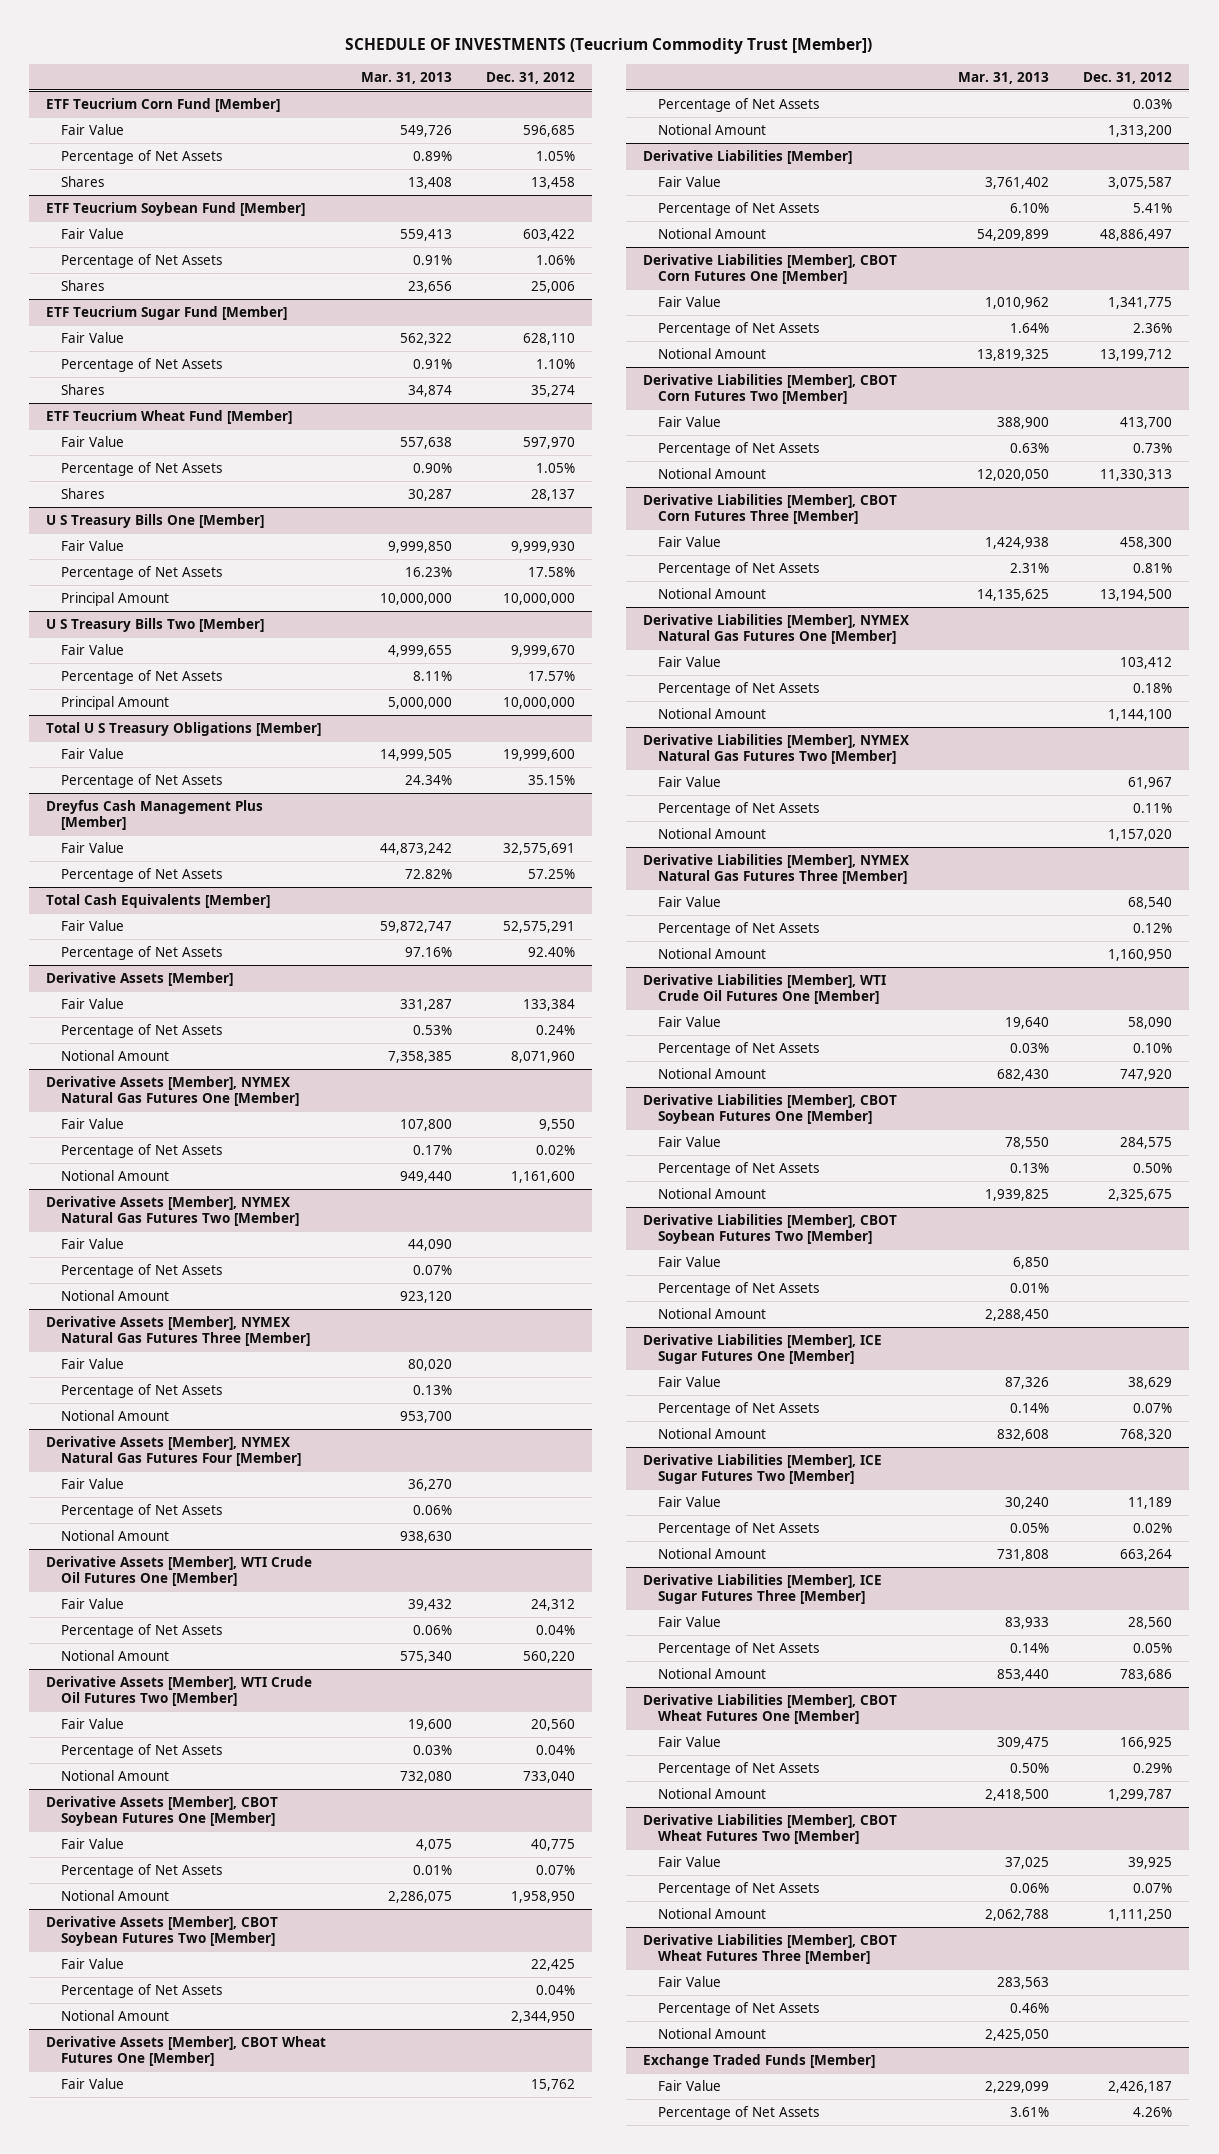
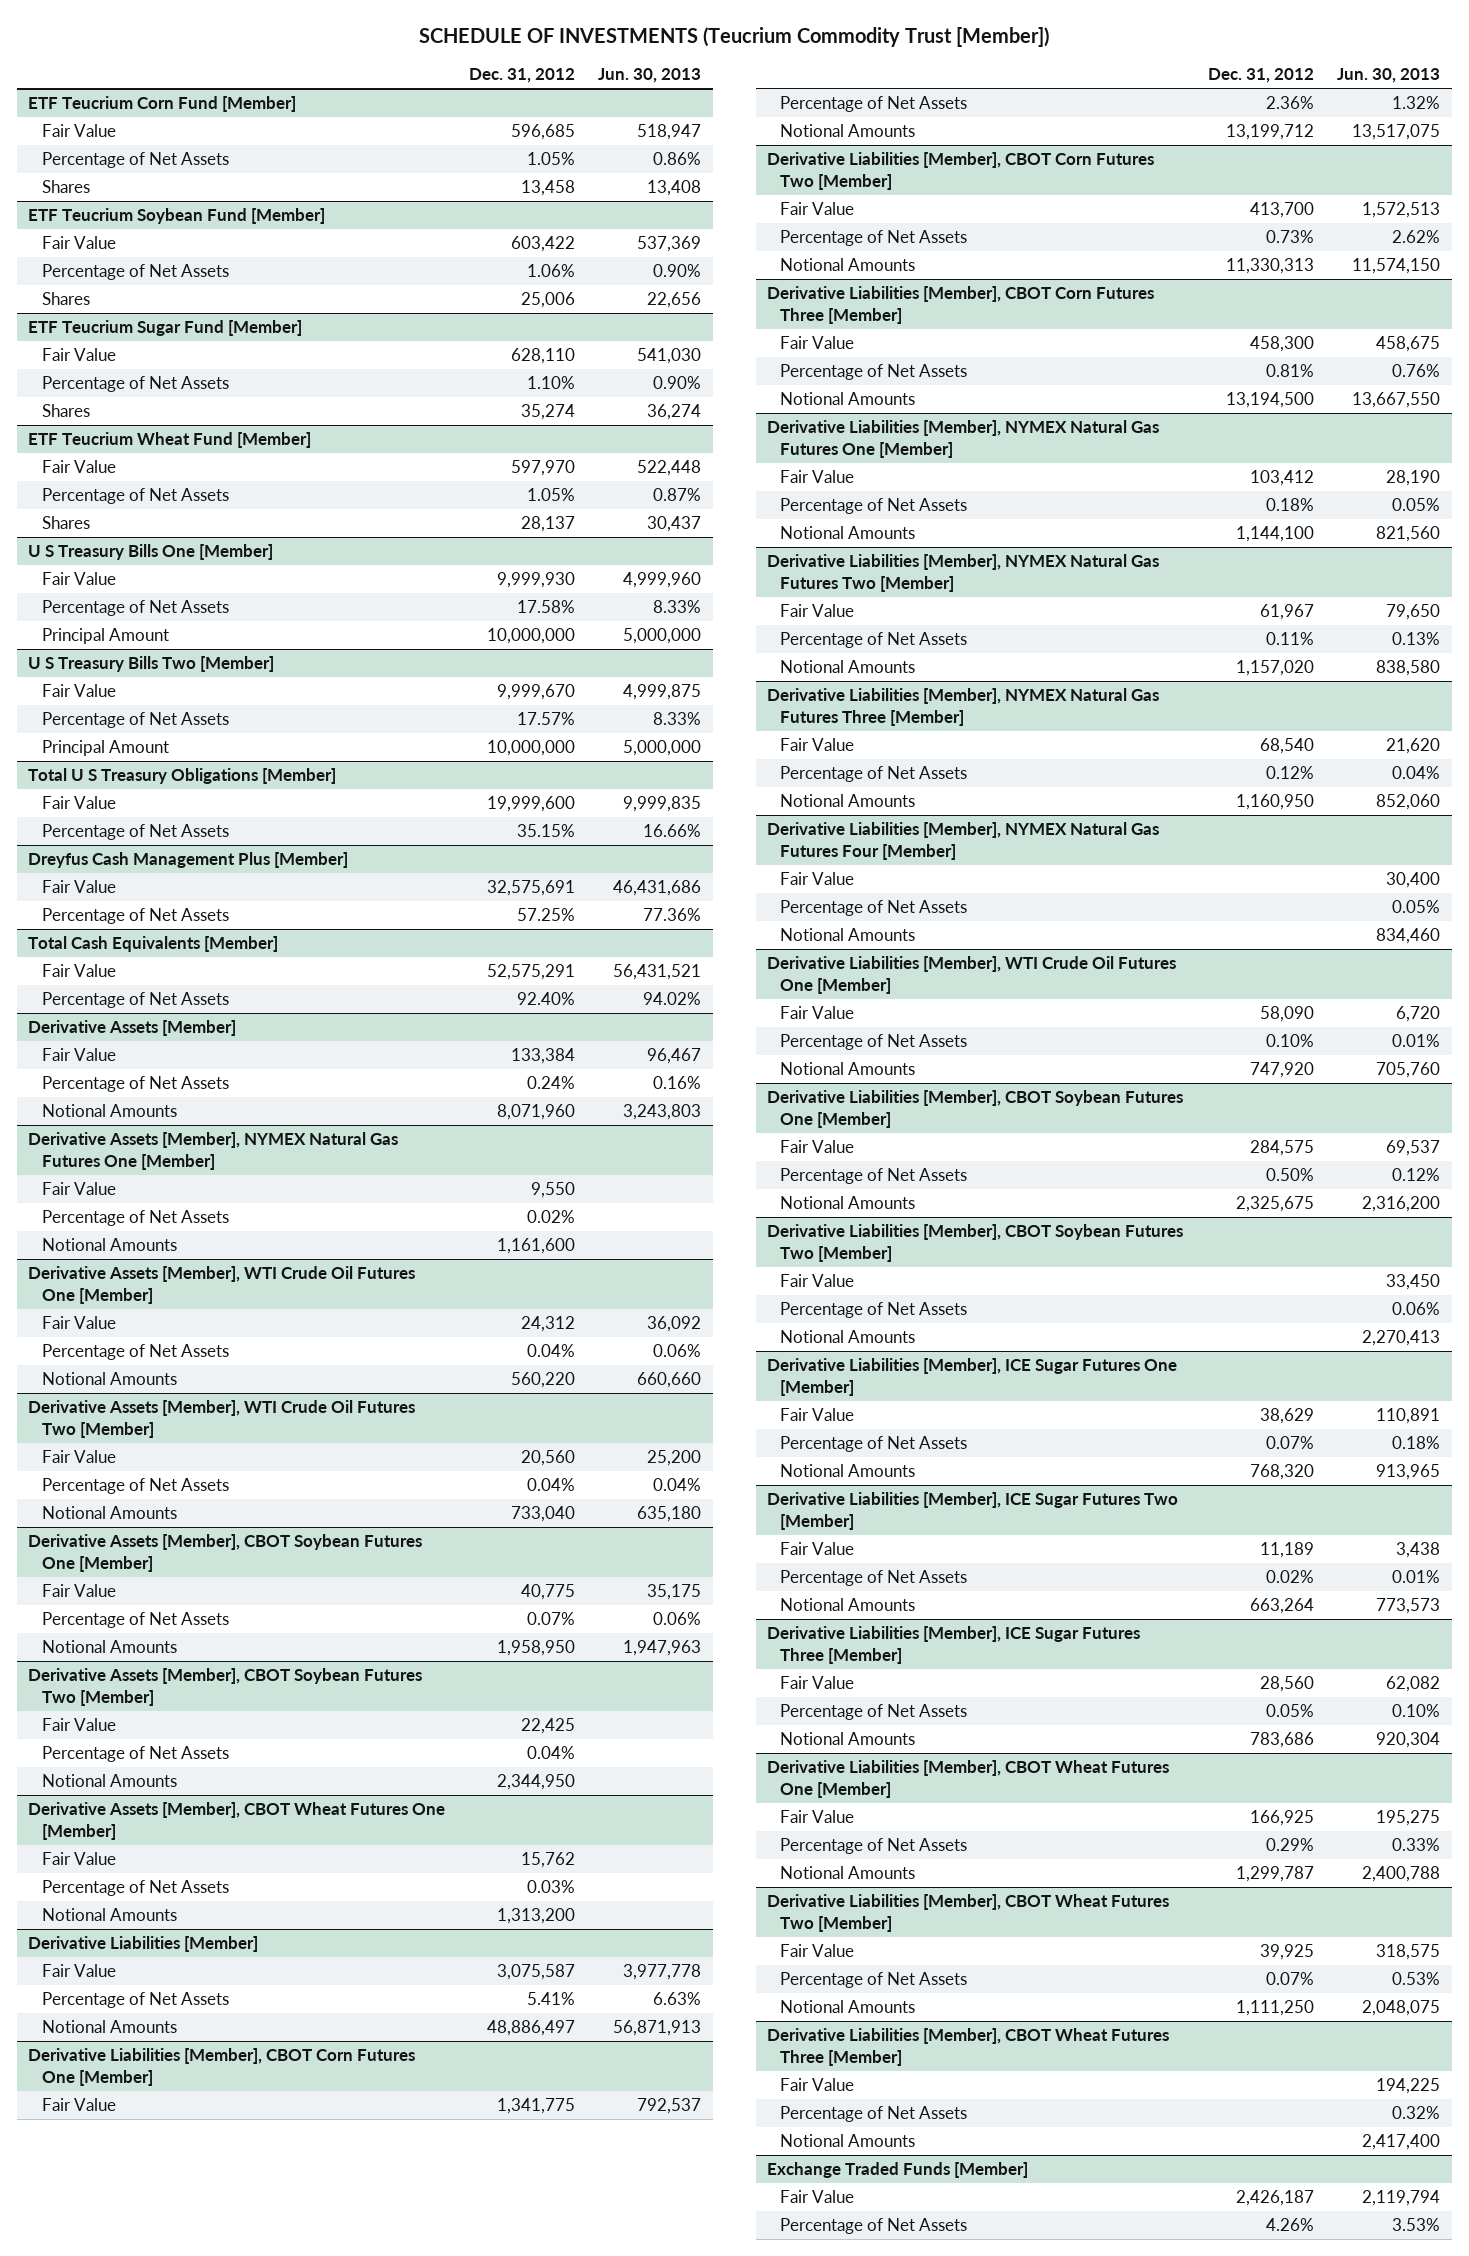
[360,71,452,84] Mar. 31, 2013 -> none
none -> [598,68,702,84] Jun. 30, 2013
[60,1049,169,1061] Notional Amount -> [41,1104,177,1118] Notional Amounts
[46,1195,299,1226] Derivative Assets [Member], NYMEX Natural Gas Futures Two [Member] -> none
[60,1237,124,1249] Fair Value -> none
[60,1263,222,1278] Percentage of Net Assets -> none
[60,1289,169,1301] Notional Amount -> none
[46,1315,310,1346] Derivative Assets [Member], NYMEX Natural Gas Futures Three [Member] -> none
[60,1357,124,1369] Fair Value -> none
[60,1383,222,1398] Percentage of Net Assets -> none
[60,1409,169,1421] Notional Amount -> none
[46,1435,301,1466] Derivative Assets [Member], NYMEX Natural Gas Futures Four [Member] -> none
[60,1477,124,1489] Fair Value -> none
[60,1503,222,1518] Percentage of Net Assets -> none
[60,1529,169,1541] Notional Amount -> none
[60,1169,169,1181] Notional Amount -> [41,1238,177,1252] Notional Amounts
[60,1649,169,1661] Notional Amount -> [41,1372,177,1386] Notional Amounts
[60,1769,169,1781] Notional Amount -> [41,1506,177,1520] Notional Amounts
[60,1889,169,1901] Notional Amount -> [41,1640,177,1654] Notional Amounts
[60,2009,169,2021] Notional Amount -> [41,1774,177,1788] Notional Amounts
[657,123,766,135] Notional Amount -> [41,1908,177,1922] Notional Amounts
[657,227,766,239] Notional Amount -> [41,2020,177,2034] Notional Amounts
[657,347,766,359] Notional Amount -> [780,124,916,138] Notional Amounts
[657,467,766,479] Notional Amount -> [780,258,916,272] Notional Amounts
[657,587,766,599] Notional Amount -> [780,392,916,406] Notional Amounts
[657,707,766,719] Notional Amount -> [780,526,916,540] Notional Amounts
[657,827,766,839] Notional Amount -> [780,660,916,674] Notional Amounts
[657,947,766,959] Notional Amount -> [780,794,916,808] Notional Amounts
none -> [767,822,1160,861] Derivative Liabilities [Member], NYMEX Natural Gas Futures Four [Member]
none -> [780,872,855,886] Fair Value
none -> [780,900,968,917] Percentage of Net Assets
none -> [780,928,916,942] Notional Amounts
[657,1067,766,1079] Notional Amount -> [780,1062,916,1076] Notional Amounts
[657,1187,766,1199] Notional Amount -> [780,1196,916,1210] Notional Amounts
[657,1307,766,1319] Notional Amount -> [780,1330,916,1344] Notional Amounts
[657,1427,766,1439] Notional Amount -> [780,1464,916,1478] Notional Amounts
[657,1547,766,1559] Notional Amount -> [780,1598,916,1612] Notional Amounts
[657,1667,766,1679] Notional Amount -> [780,1732,916,1746] Notional Amounts
[657,1787,766,1799] Notional Amount -> [780,1866,916,1880] Notional Amounts
[657,1907,766,1919] Notional Amount -> [780,2000,916,2014] Notional Amounts
[657,2027,766,2039] Notional Amount -> [780,2134,916,2148] Notional Amounts

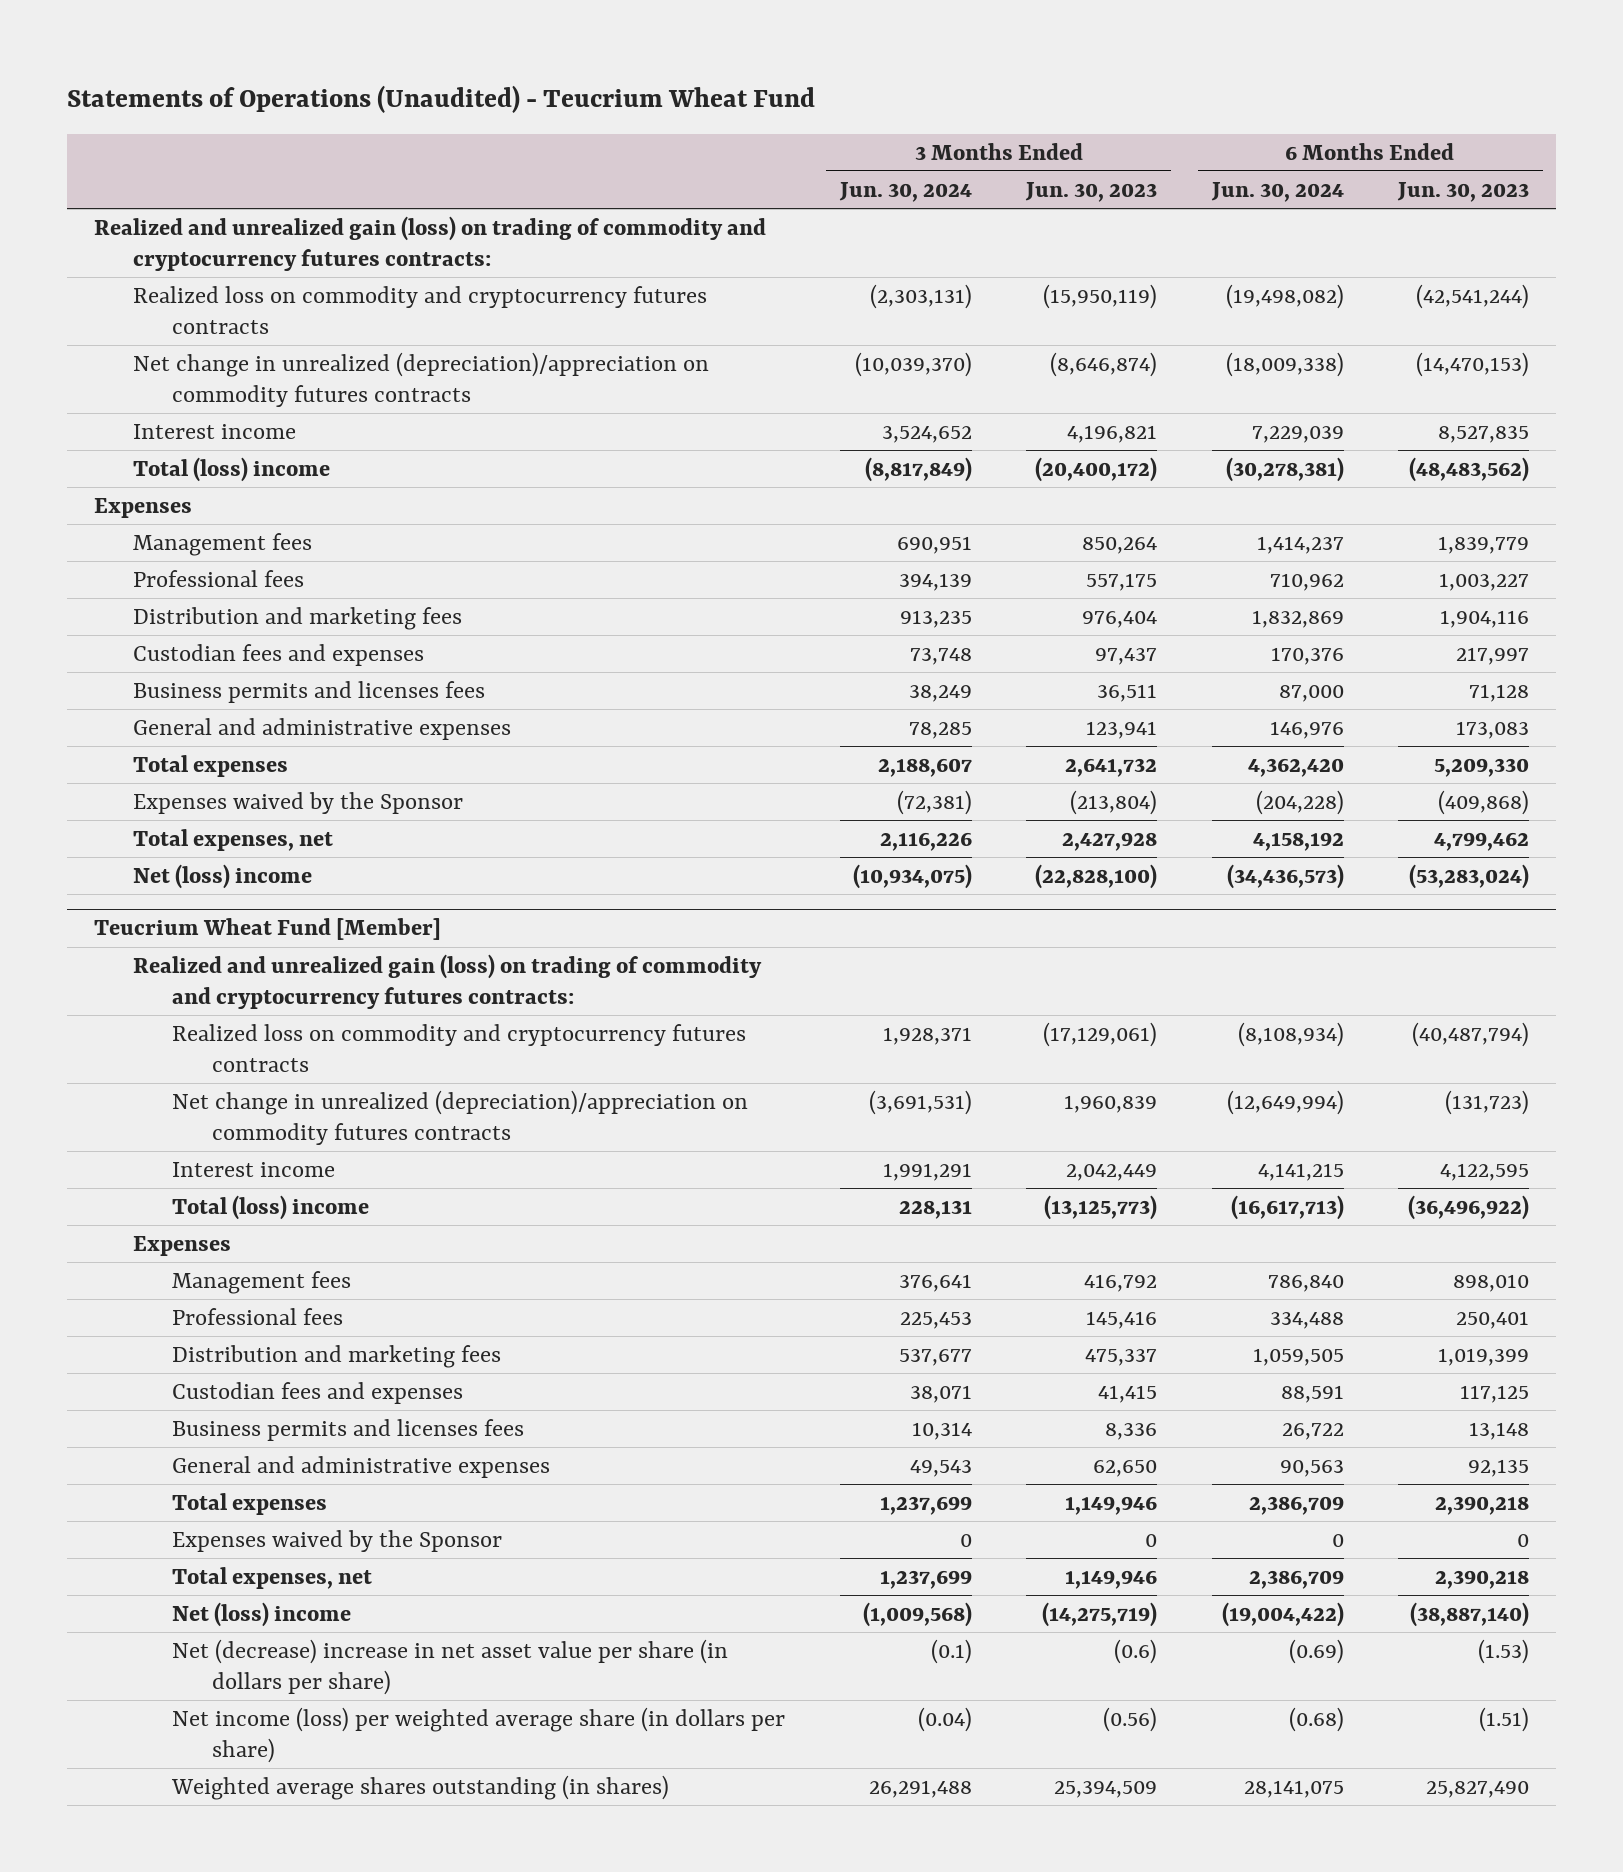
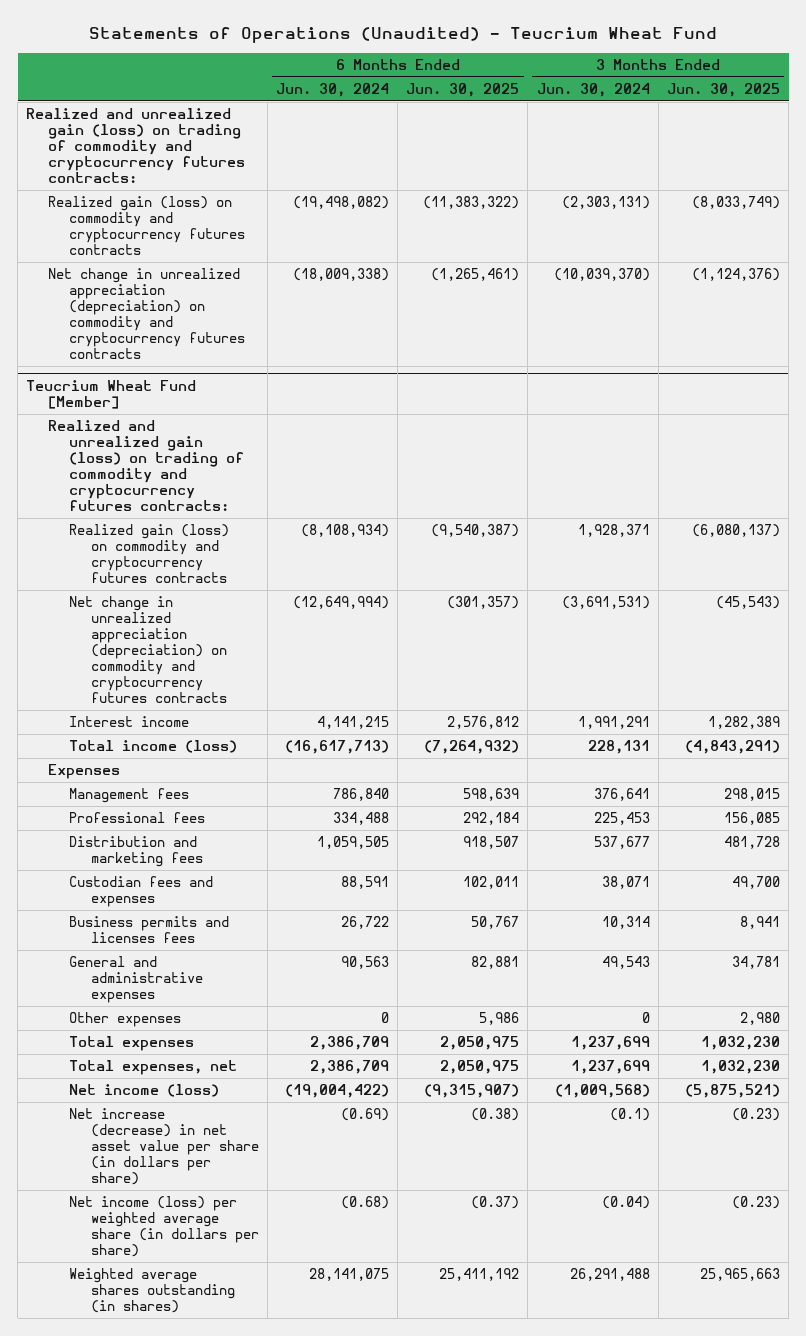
[1025,182,1158,203] Jun. 30, 2023 -> none
[1397,182,1530,203] Jun. 30, 2023 -> none
none -> [406,83,520,98] Jun. 30, 2025
none -> [666,83,780,98] Jun. 30, 2025
[133,424,297,440] Interest income -> none
[133,457,331,483] Total (loss) income -> none
[93,498,192,519] Expenses -> none
[133,533,313,557] Management fees -> none
[133,570,305,588] Professional fees -> none
[133,607,463,631] Distribution and marketing fees -> none
[133,644,425,667] Custodian fees and expenses -> none
[133,681,486,704] Business permits and licenses fees -> none
[133,718,512,741] General and administrative expenses -> none
[133,755,289,778] Total expenses -> none
[133,792,464,815] Expenses waived by the Sponsor -> none
[133,829,334,852] Total expenses, net -> none
[133,864,313,890] Net (loss) income -> none
[133,286,708,334] Realized loss on commodity and cryptocurrency futures contracts -> [47,196,246,256] Realized gain (loss) on commodity and cryptocurrency futures contracts
[133,352,710,407] Net change in unrealized (depreciation)/appreciation on commodity futures contracts -> [47,268,246,359] Net change in unrealized appreciation (depreciation) on commodity and cryptocurrency futures contracts
[172,1024,747,1072] Realized loss on commodity and cryptocurrency futures contracts -> [69,524,230,584] Realized gain (loss) on commodity and cryptocurrency futures contracts
[172,1090,749,1145] Net change in unrealized (depreciation)/appreciation on commodity futures contracts -> [69,596,227,703] Net change in unrealized appreciation (depreciation) on commodity and cryptocurrency futures contracts
[172,1195,370,1221] Total (loss) income -> [69,740,238,754] Total income (loss)
none -> [69,1012,182,1028] Other expenses
[172,1530,503,1553] Expenses waived by the Sponsor -> none
[172,1602,352,1628] Net (loss) income -> [69,1084,220,1098] Net income (loss)
[172,1639,729,1695] Net (decrease) increase in net asset value per share (in dollars per share) -> [69,1108,259,1185] Net increase (decrease) in net asset value per share (in dollars per share)

